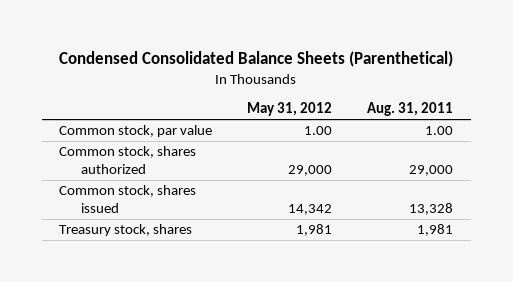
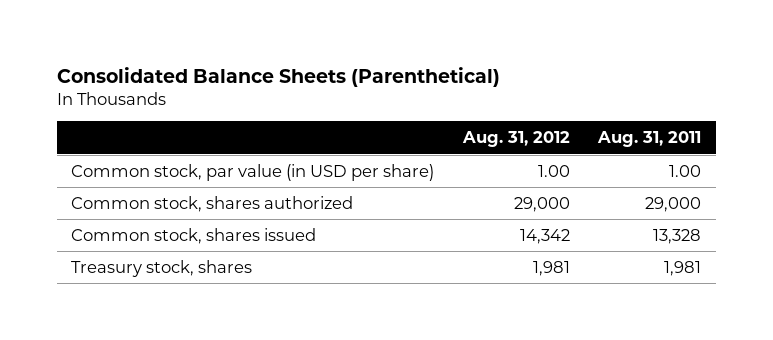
[59,51,454,68] Condensed Consolidated Balance Sheets (Parenthetical) -> [57,66,501,87] Consolidated Balance Sheets (Parenthetical)
[247,102,333,117] May 31, 2012 -> none
none -> [461,131,570,148] Aug. 31, 2012
[59,125,213,138] Common stock, par value -> [71,163,435,181] Common stock, par value (in USD per share)

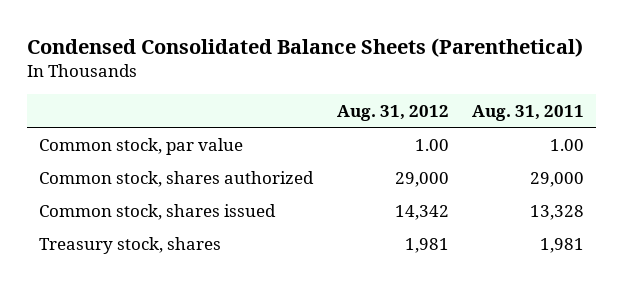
[57,66,501,87] Consolidated Balance Sheets (Parenthetical) -> [27,37,584,57] Condensed Consolidated Balance Sheets (Parenthetical)
[71,163,435,181] Common stock, par value (in USD per share) -> [38,137,243,155] Common stock, par value

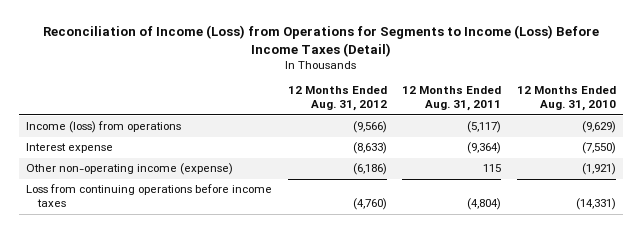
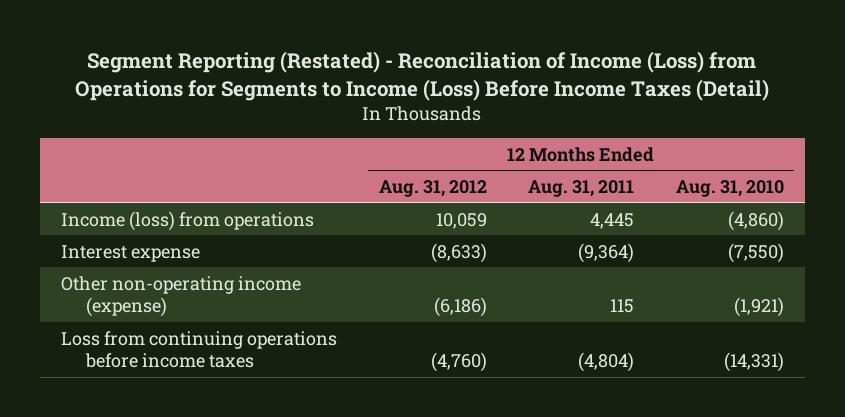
[43,25,600,57] Reconciliation of Income (Loss) from Operations for Segments to Income (Loss) Before Income Taxes (Detail) -> [75,50,770,101] Segment Reporting (Restated) - Reconciliation of Income (Loss) from Operations for Segments to Income (Loss) Before Income Taxes (Detail)
[352,121,387,134] (9,566) -> [435,212,487,229] 10,059
[467,121,502,134] (5,117) -> [590,212,635,229] 4,445
[581,121,616,134] (9,629) -> [728,210,785,231] (4,860)

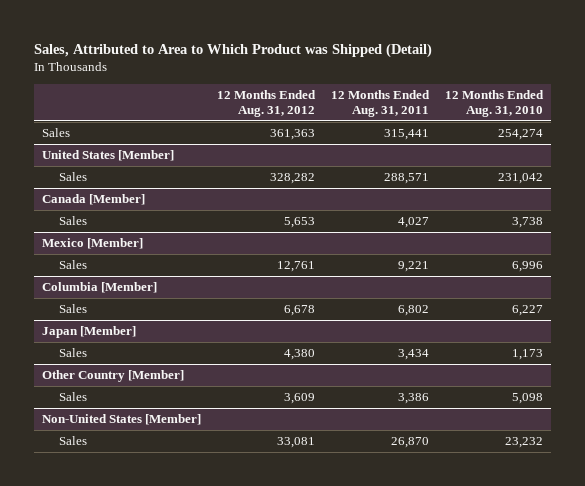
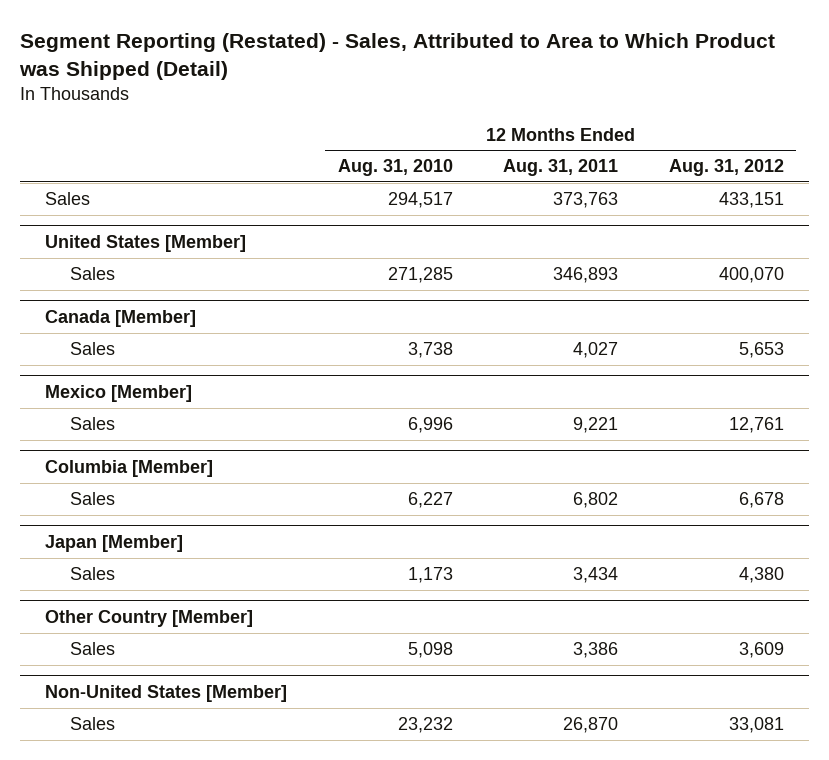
[33,42,432,58] Sales, Attributed to Area to Which Product was Shipped (Detail) -> [18,32,775,81] Segment Reporting (Restated) - Sales, Attributed to Area to Which Product was Shipped (Detail)
[269,129,315,141] 361,363 -> [718,192,784,209] 433,151
[384,129,430,141] 315,441 -> [553,192,619,209] 373,763
[498,129,544,141] 254,274 -> [387,192,453,209] 294,517
[269,173,315,185] 328,282 -> [718,267,784,284] 400,070
[384,173,430,185] 288,571 -> [553,267,619,284] 346,893
[498,173,544,185] 231,042 -> [387,267,453,284] 271,285

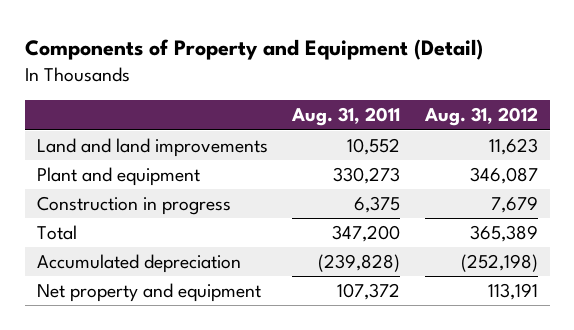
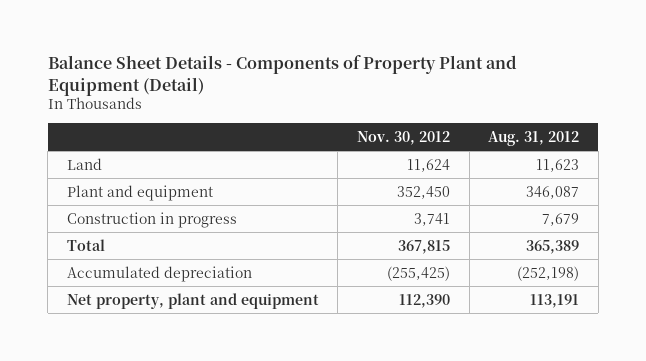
[24,38,483,60] Components of Property and Equipment (Detail) -> [47,55,517,96] Balance Sheet Details - Components of Property Plant and Equipment (Detail)
[291,107,401,127] Aug. 31, 2011 -> none
none -> [357,130,451,145] Nov. 30, 2012
[36,138,268,158] Land and land improvements -> [66,157,102,170] Land
[36,283,261,303] Net property and equipment -> [66,292,319,309] Net property, plant and equipment

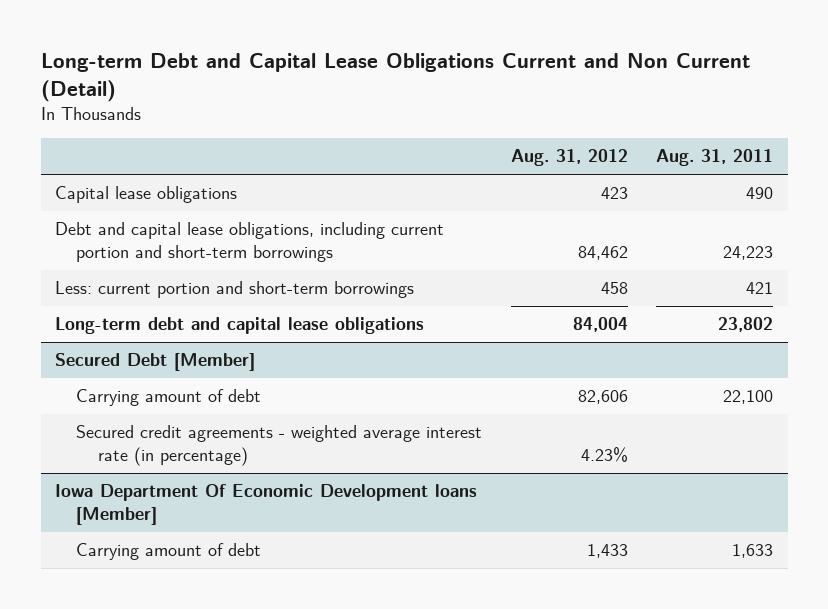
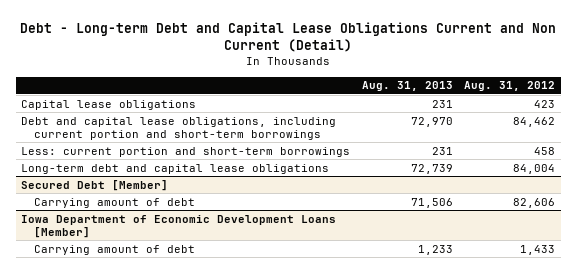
[40,53,750,102] Long-term Debt and Capital Lease Obligations Current and Non Current (Detail) -> [20,22,557,53] Debt - Long-term Debt and Capital Lease Obligations Current and Non Current (Detail)
[656,149,774,167] Aug. 31, 2011 -> none
none -> [361,81,453,92] Aug. 31, 2013
[76,425,483,467] Secured credit agreements - weighted average interest rate (in percentage) -> none
[54,484,477,526] Iowa Department Of Economic Development loans [Member] -> [21,214,337,238] Iowa Department of Economic Development Loans [Member]

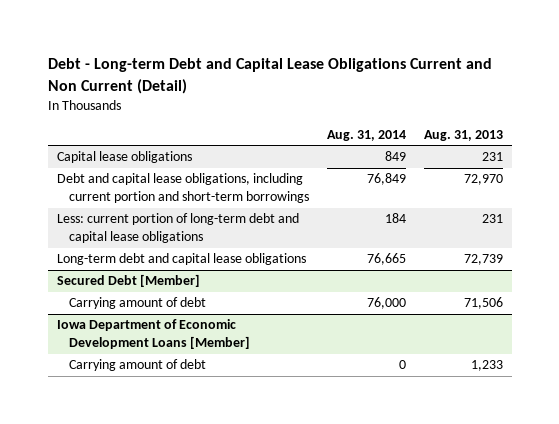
[464,81,556,92] Aug. 31, 2012 -> none
none -> [326,130,406,142] Aug. 31, 2014
[21,146,351,157] Less: current portion and short-term borrowings -> [56,213,299,244] Less: current portion of long-term debt and capital lease obligations

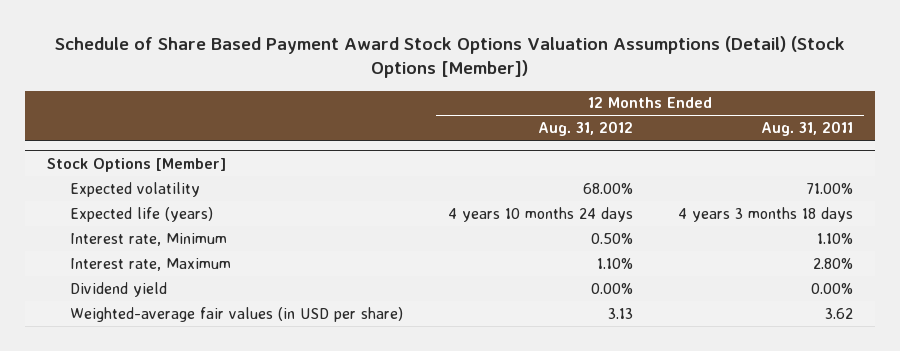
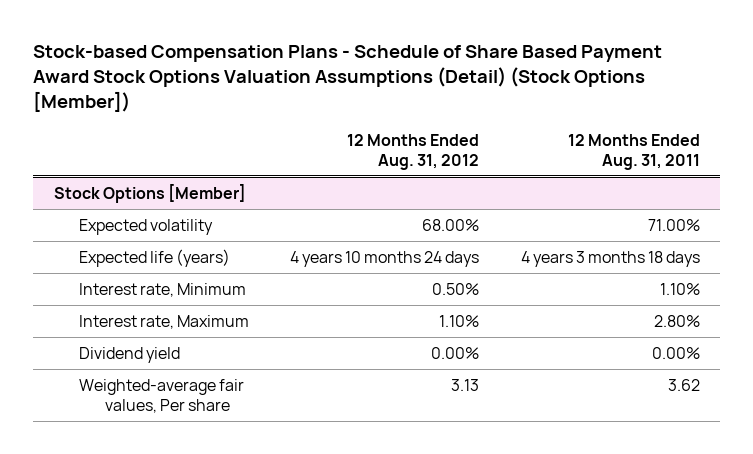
[54,35,845,79] Schedule of Share Based Payment Award Stock Options Valuation Assumptions (Detail) (Stock Options [Member]) -> [32,45,662,113] Stock-based Compensation Plans - Schedule of Share Based Payment Award Stock Options Valuation Assumptions (Detail) (Stock Options [Member])
[69,306,403,322] Weighted-average fair values (in USD per share) -> [79,378,245,413] Weighted-average fair values, Per share

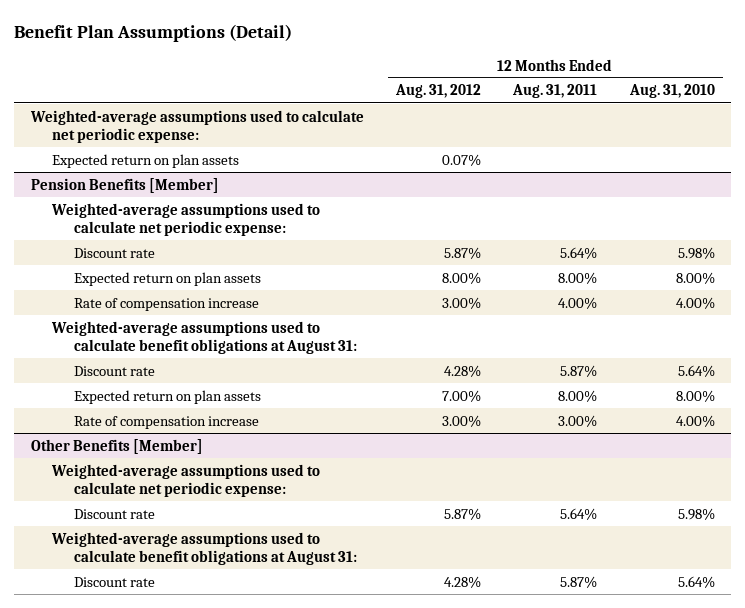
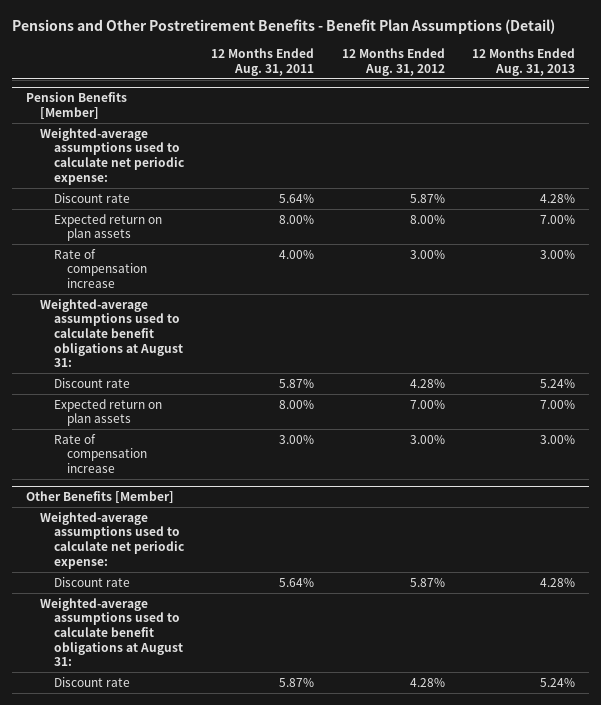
[14,23,293,42] Benefit Plan Assumptions (Detail) -> [12,18,556,34] Pensions and Other Postretirement Benefits - Benefit Plan Assumptions (Detail)
[628,84,715,99] Aug. 31, 2010 -> none
none -> [472,47,576,76] 12 Months Ended Aug. 31, 2013
[29,109,364,143] Weighted-average assumptions used to calculate net periodic expense: -> none
[52,153,240,168] Expected return on plan assets -> none

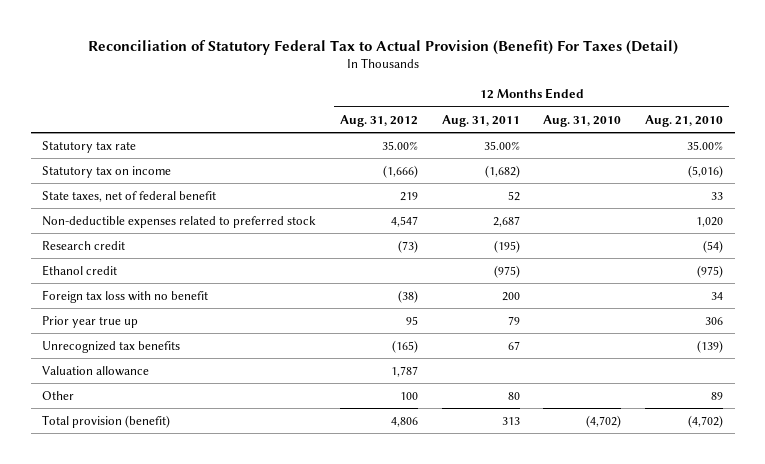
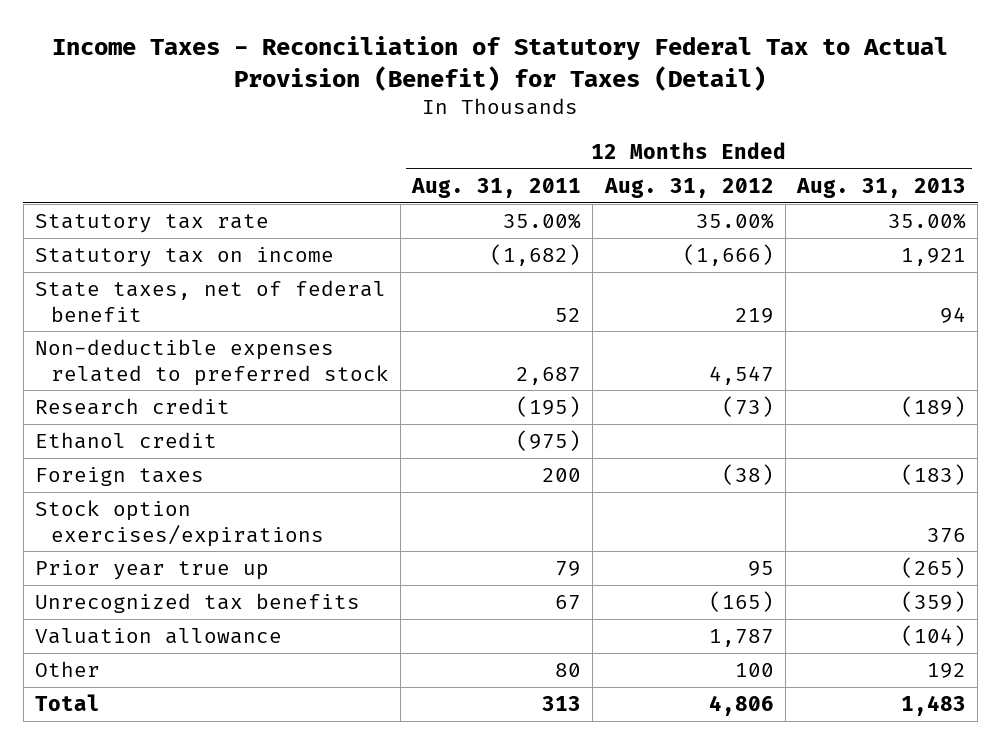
[87,39,678,55] Reconciliation of Statutory Federal Tax to Actual Provision (Benefit) For Taxes (Detail) -> [52,35,949,91] Income Taxes - Reconciliation of Statutory Federal Tax to Actual Provision (Benefit) for Taxes (Detail)
[543,114,622,127] Aug. 31, 2010 -> none
[644,114,723,127] Aug. 21, 2010 -> none
none -> [796,178,967,199] Aug. 31, 2013
[42,289,209,303] Foreign tax loss with no benefit -> [34,467,204,487] Foreign taxes
none -> [34,500,324,547] Stock option exercises/expirations
[42,414,171,428] Total provision (benefit) -> [34,694,100,712] Total

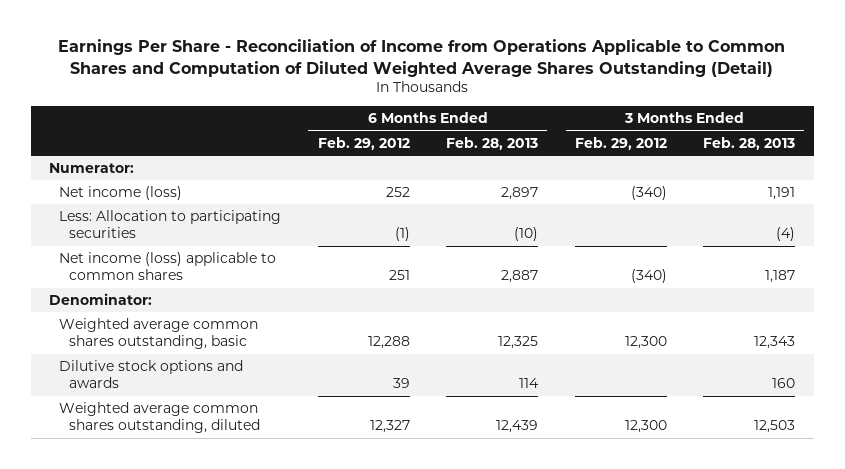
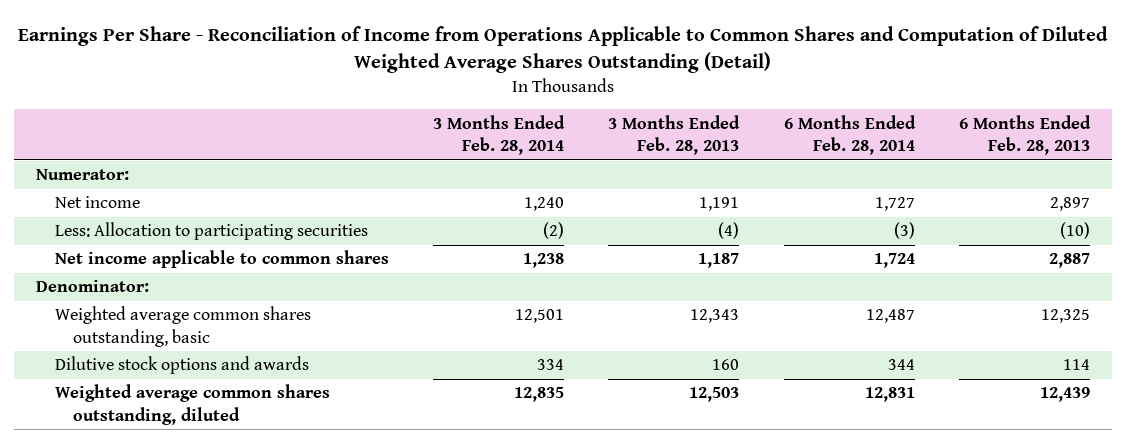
[317,136,410,150] Feb. 29, 2012 -> none
[574,136,667,150] Feb. 29, 2012 -> none
none -> [433,114,566,156] 3 Months Ended Feb. 28, 2014
none -> [783,114,916,156] 6 Months Ended Feb. 28, 2014
[59,186,183,201] Net income (loss) -> [54,196,140,209] Net income
[59,252,277,281] Net income (loss) applicable to common shares -> [54,250,389,269] Net income applicable to common shares

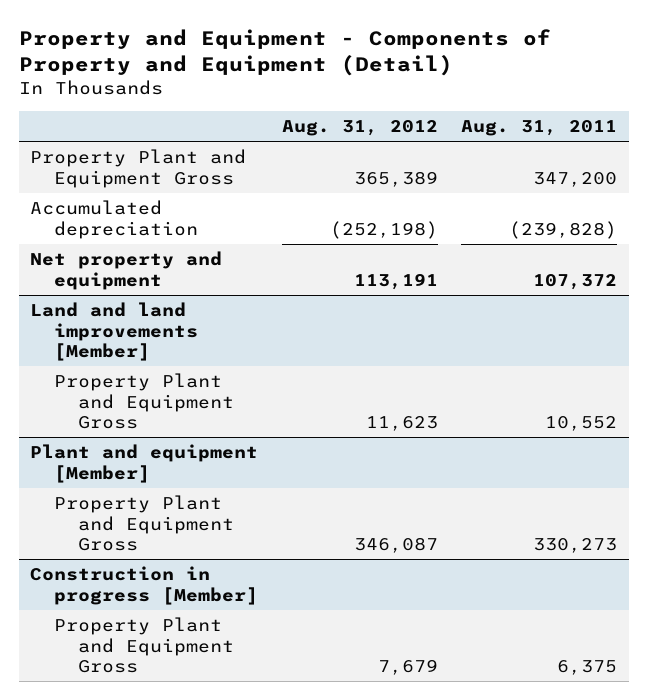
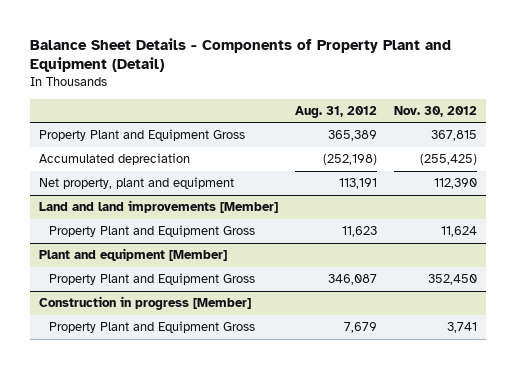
[18,29,551,77] Property and Equipment - Components of Property and Equipment (Detail) -> [30,37,452,73] Balance Sheet Details - Components of Property Plant and Equipment (Detail)
[461,120,618,137] Aug. 31, 2011 -> none
none -> [394,105,478,117] Nov. 30, 2012
[30,250,223,290] Net property and equipment -> [38,177,234,190] Net property, plant and equipment

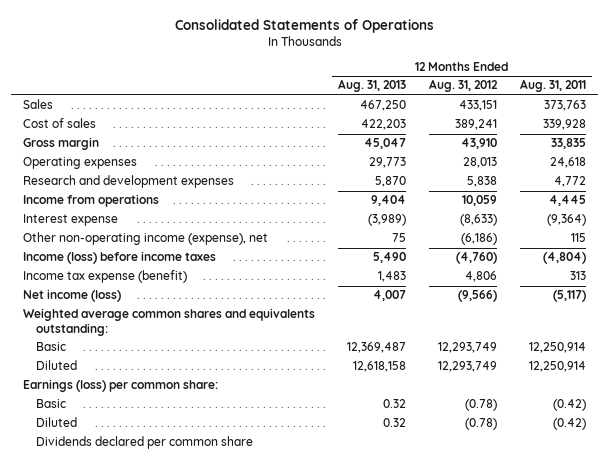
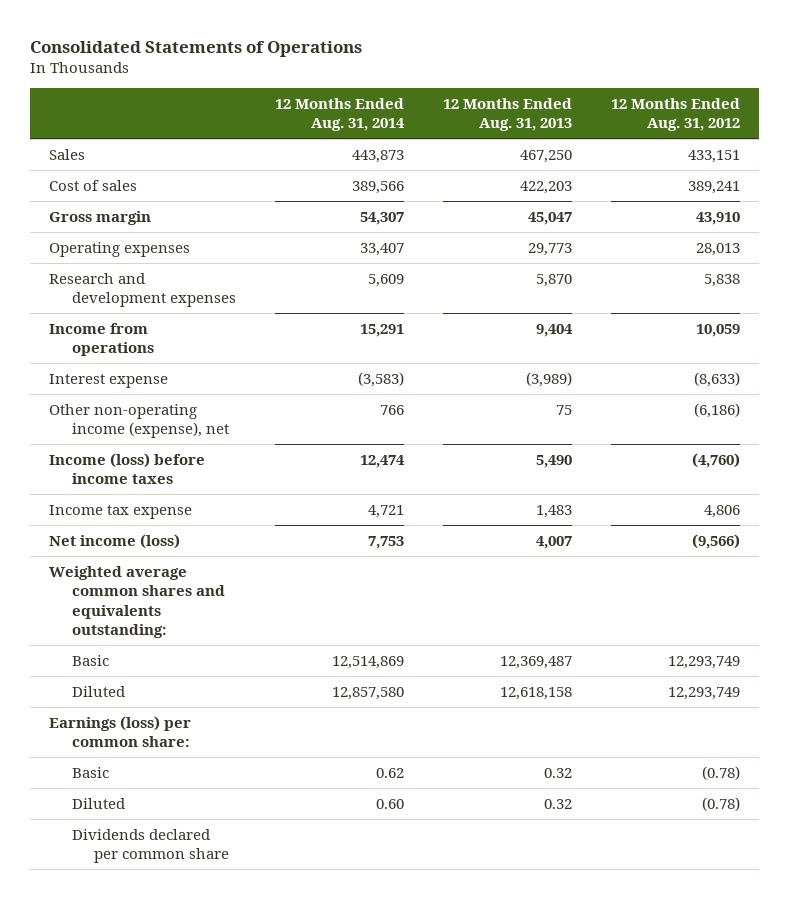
[520,79,587,93] Aug. 31, 2011 -> none
none -> [274,97,405,132] 12 Months Ended Aug. 31, 2014
[22,270,187,284] Income tax expense (benefit) -> [49,504,193,519] Income tax expense

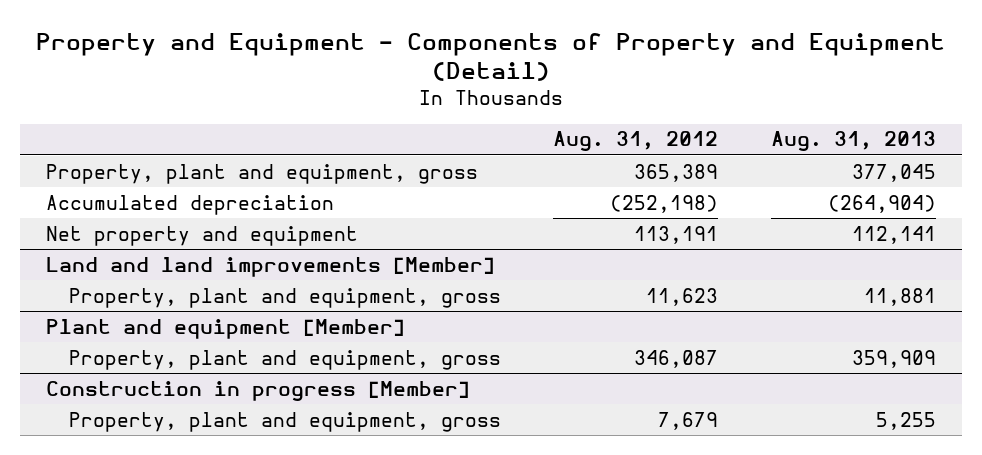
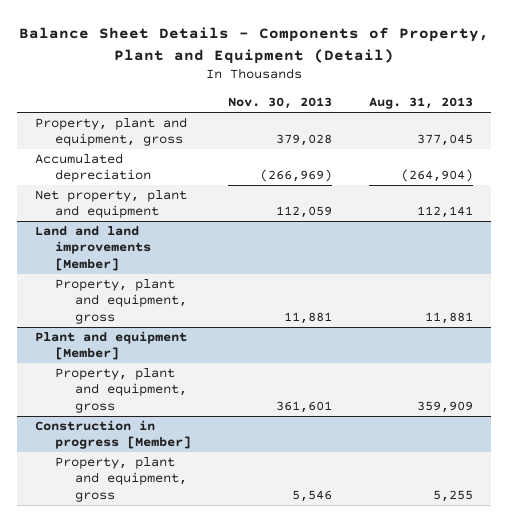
[36,32,946,81] Property and Equipment - Components of Property and Equipment (Detail) -> [19,27,490,64] Balance Sheet Details - Components of Property, Plant and Equipment (Detail)
[553,131,719,152] Aug. 31, 2012 -> none
none -> [228,97,333,110] Nov. 30, 2013
[46,225,359,246] Net property and equipment -> [35,190,188,219] Net property, plant and equipment

